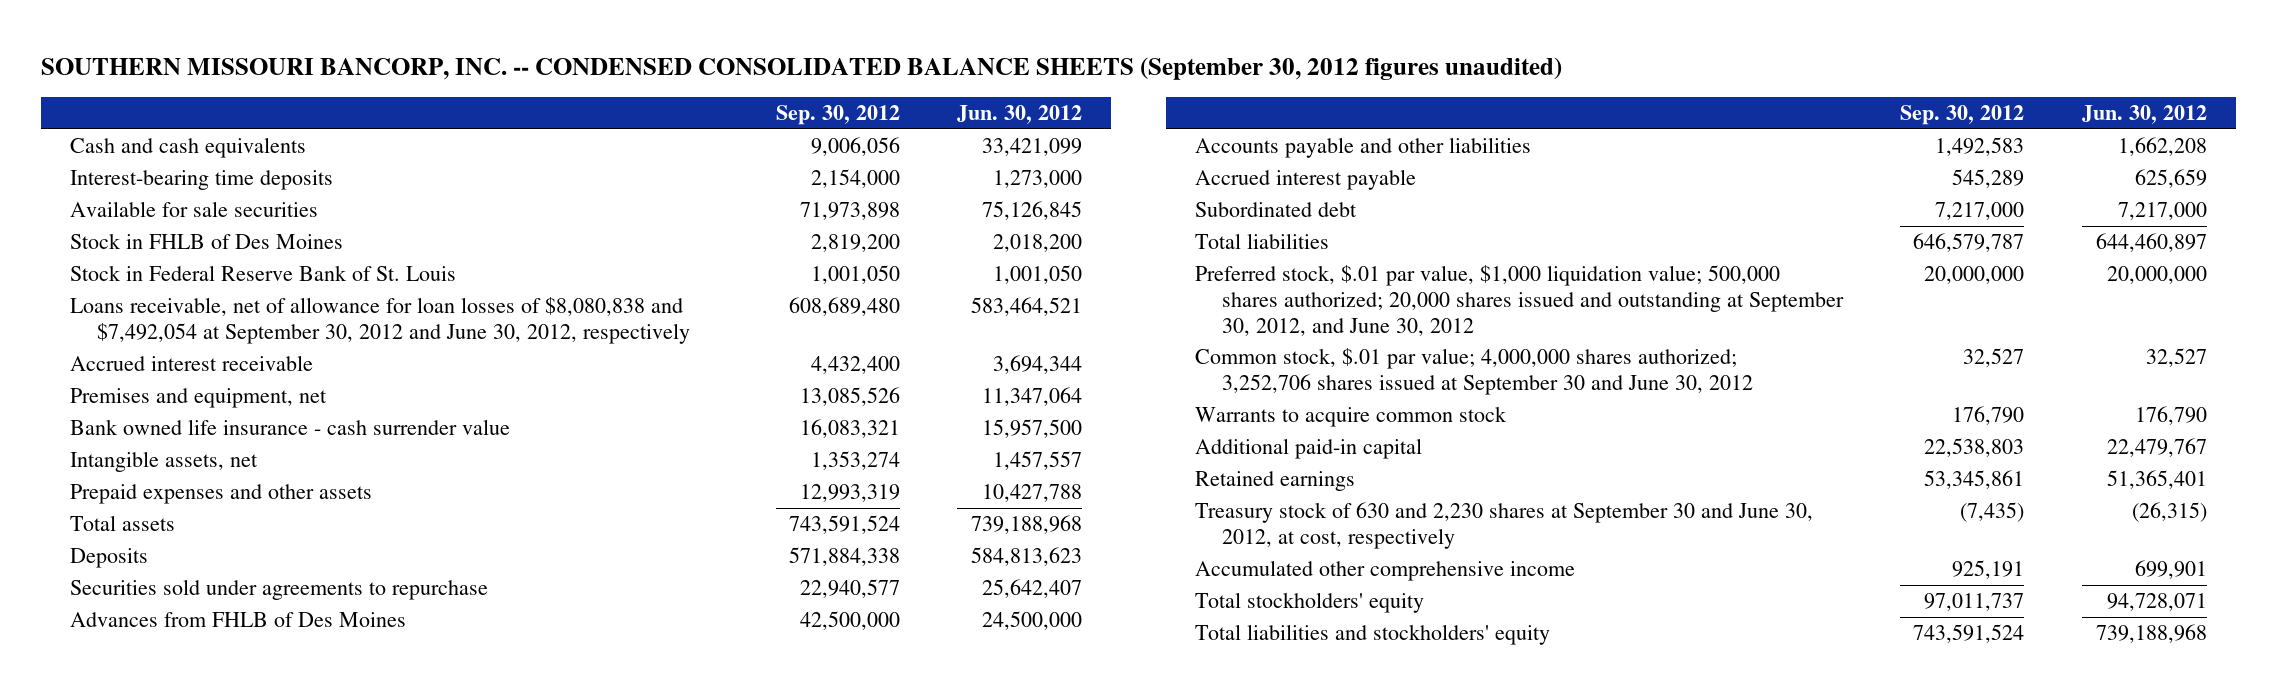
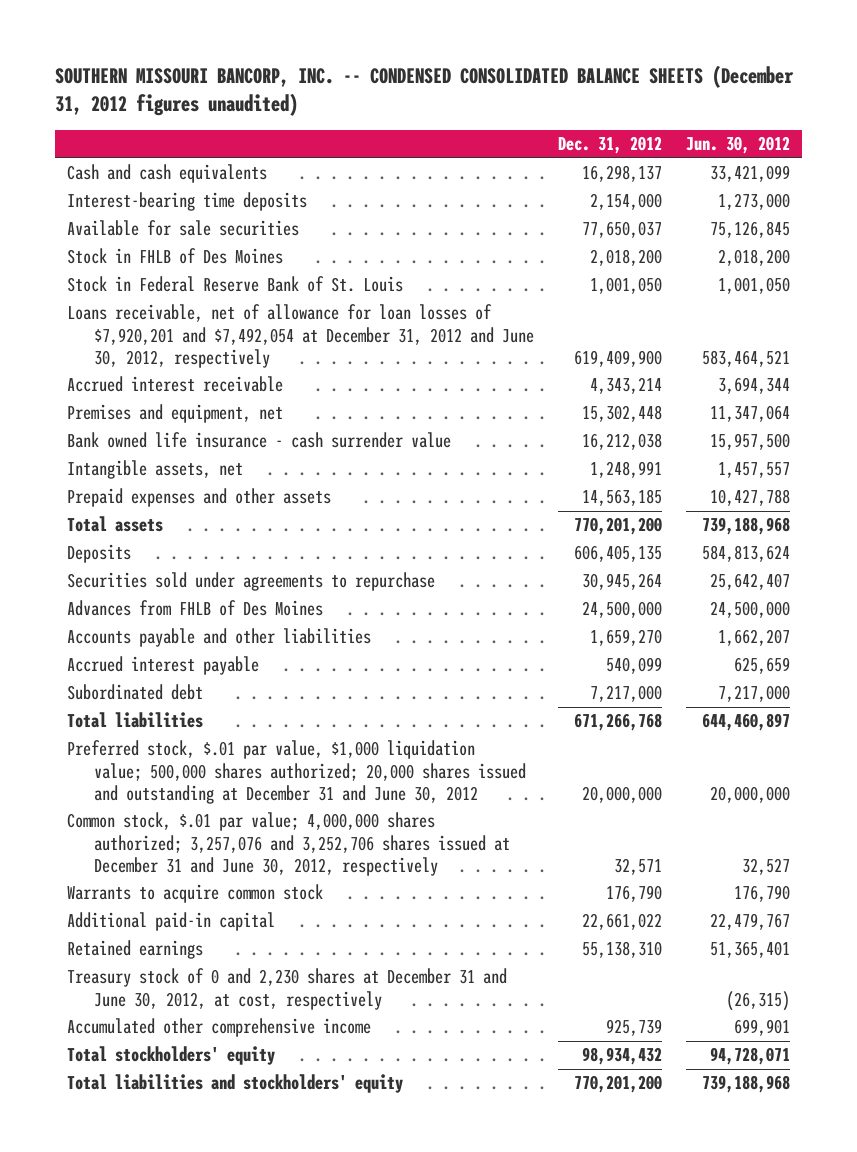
[41,56,1563,80] SOUTHERN MISSOURI BANCORP, INC. -- CONDENSED CONSOLIDATED BALANCE SHEETS (September 30, 2012 figures unaudited) -> [54,64,794,117] SOUTHERN MISSOURI BANCORP, INC. -- CONDENSED CONSOLIDATED BALANCE SHEETS (December 31, 2012 figures unaudited)
[775,105,900,126] Sep. 30, 2012 -> none
none -> [558,135,663,154] Dec. 31, 2012
[69,297,690,344] Loans receivable, net of allowance for loan losses of $8,080,838 and $7,492,054 at September 30, 2012 and June 30, 2012, respectively -> [66,304,534,368] Loans receivable, net of allowance for loan losses of $7,920,201 and $7,492,054 at December 31, 2012 and June 30, 2012, respectively
[971,547,1083,567] 584,813,623 -> [702,545,791,563] 584,813,624
[2117,137,2207,157] 1,662,208 -> [718,629,791,647] 1,662,207
[1194,265,1844,336] Preferred stock, $.01 par value, $1,000 liquidation value; 500,000 shares authorized; 20,000 shares issued and outstanding at September 30, 2012, and June 30, 2012 -> [66,740,526,804] Preferred stock, $.01 par value, $1,000 liquidation value; 500,000 shares authorized; 20,000 shares issued and outstanding at December 31 and June 30, 2012
[1194,348,1753,395] Common stock, $.01 par value; 4,000,000 shares authorized; 3,252,706 shares issued at September 30 and June 30, 2012 -> [66,812,510,876] Common stock, $.01 par value; 4,000,000 shares authorized; 3,257,076 and 3,252,706 shares issued at December 31 and June 30, 2012, respectively
[1194,502,1813,549] Treasury stock of 630 and 2,230 shares at September 30 and June 30, 2012, at cost, respectively -> [66,968,507,1010] Treasury stock of 0 and 2,230 shares at December 31 and June 30, 2012, at cost, respectively

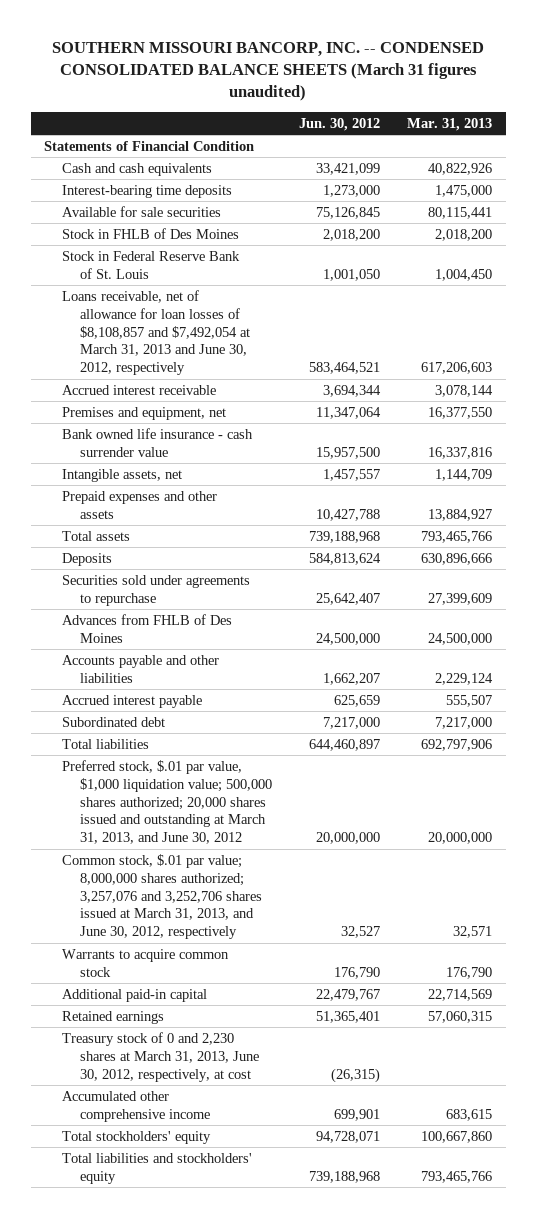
[54,64,794,117] SOUTHERN MISSOURI BANCORP, INC. -- CONDENSED CONSOLIDATED BALANCE SHEETS (December 31, 2012 figures unaudited) -> [52,41,485,102] SOUTHERN MISSOURI BANCORP, INC. -- CONDENSED CONSOLIDATED BALANCE SHEETS (March 31 figures unaudited)
[558,135,663,154] Dec. 31, 2012 -> none
none -> [407,117,493,131] Mar. 31, 2013
none -> [44,140,255,151] Statements of Financial Condition
[66,304,534,368] Loans receivable, net of allowance for loan losses of $7,920,201 and $7,492,054 at December 31, 2012 and June 30, 2012, respectively -> [62,289,250,376] Loans receivable, net of allowance for loan losses of $8,108,857 and $7,492,054 at March 31, 2013 and June 30, 2012, respectively
[66,740,526,804] Preferred stock, $.01 par value, $1,000 liquidation value; 500,000 shares authorized; 20,000 shares issued and outstanding at December 31 and June 30, 2012 -> [62,759,272,845] Preferred stock, $.01 par value, $1,000 liquidation value; 500,000 shares authorized; 20,000 shares issued and outstanding at March 31, 2013, and June 30, 2012
[66,812,510,876] Common stock, $.01 par value; 4,000,000 shares authorized; 3,257,076 and 3,252,706 shares issued at December 31 and June 30, 2012, respectively -> [62,853,262,940] Common stock, $.01 par value; 8,000,000 shares authorized; 3,257,076 and 3,252,706 shares issued at March 31, 2013, and June 30, 2012, respectively
[66,968,507,1010] Treasury stock of 0 and 2,230 shares at December 31 and June 30, 2012, at cost, respectively -> [62,1031,259,1082] Treasury stock of 0 and 2,230 shares at March 31, 2013, June 30, 2012, respectively, at cost

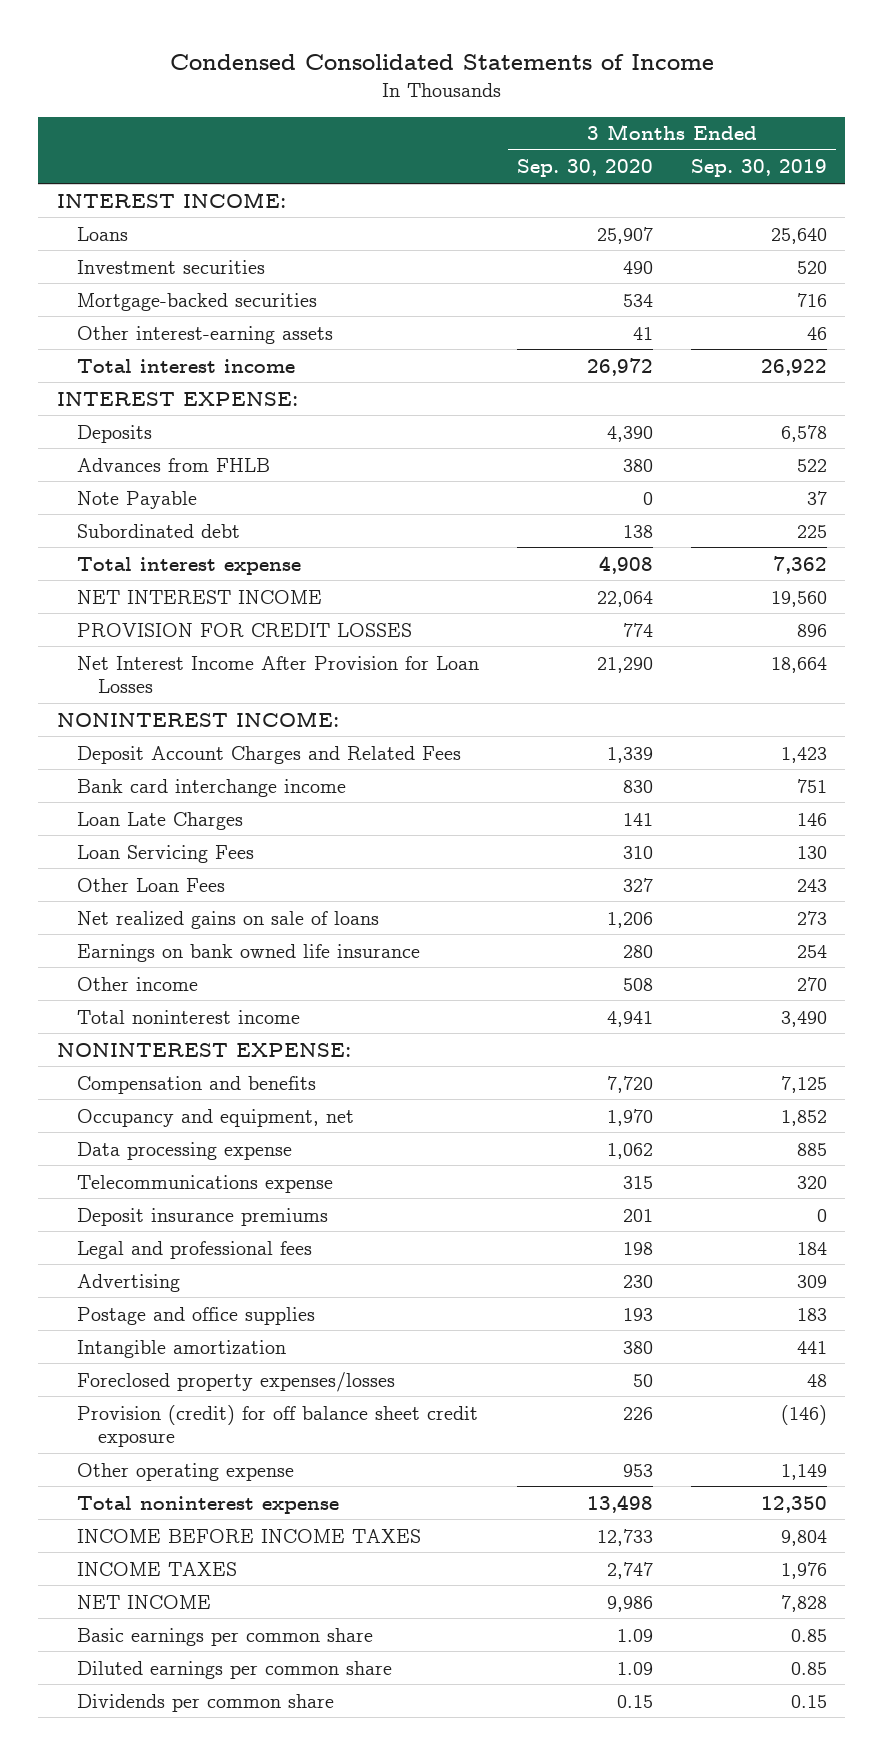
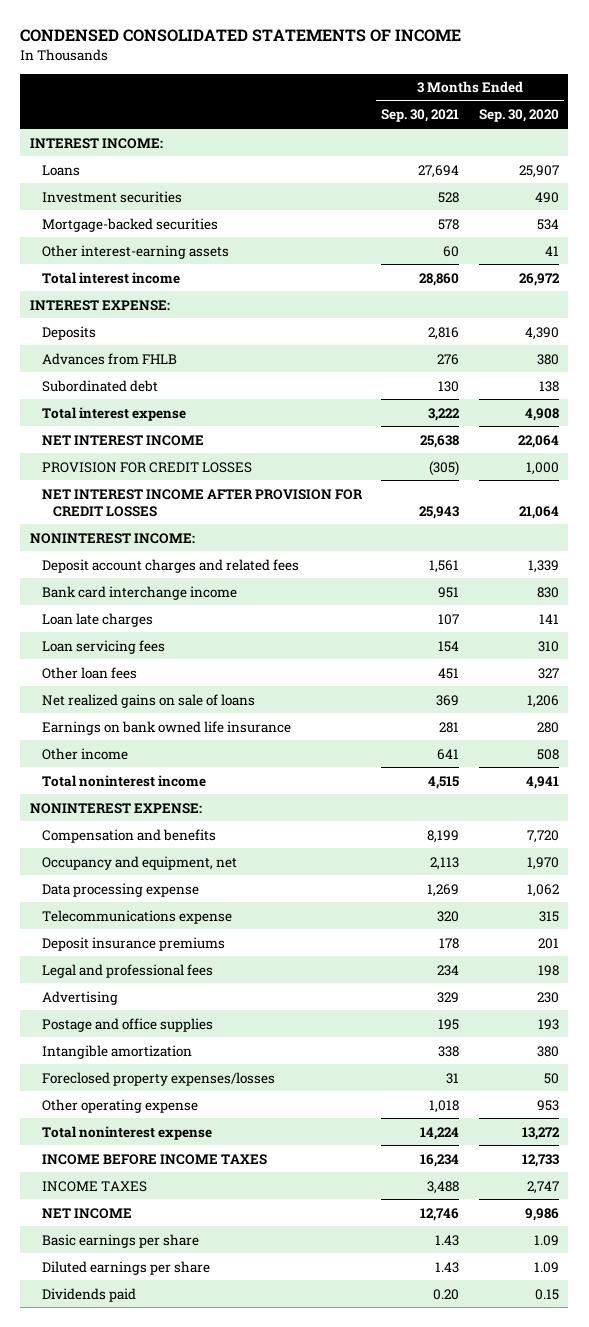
[169,53,714,70] Condensed Consolidated Statements of Income -> [20,29,462,43] CONDENSED CONSOLIDATED STATEMENTS OF INCOME
[690,159,827,178] Sep. 30, 2019 -> none
none -> [381,109,460,123] Sep. 30, 2021
[77,490,198,509] Note Payable -> none
[623,622,654,637] 774 -> [525,461,559,475] 1,000
[77,655,480,694] Net Interest Income After Provision for Loan Losses -> [41,488,363,517] NET INTEREST INCOME AFTER PROVISION FOR CREDIT LOSSES
[597,656,654,673] 21,290 -> [518,505,559,519] 21,064
[77,745,462,764] Deposit Account Charges and Related Fees -> [41,558,299,573] Deposit account charges and related fees
[77,811,244,830] Loan Late Charges -> [41,612,153,627] Loan late charges
[77,844,255,863] Loan Servicing Fees -> [41,639,165,654] Loan servicing fees
[77,877,226,892] Other Loan Fees -> [41,666,137,679] Other loan fees
[77,1404,479,1448] Provision (credit) for off balance sheet credit exposure -> none
[587,1494,654,1513] 13,498 -> [521,1126,560,1140] 13,272
[77,1627,374,1646] Basic earnings per common share -> [41,1233,199,1248] Basic earnings per share
[77,1660,393,1679] Diluted earnings per common share -> [41,1260,210,1275] Diluted earnings per share
[77,1693,335,1712] Dividends per common share -> [41,1287,136,1302] Dividends paid

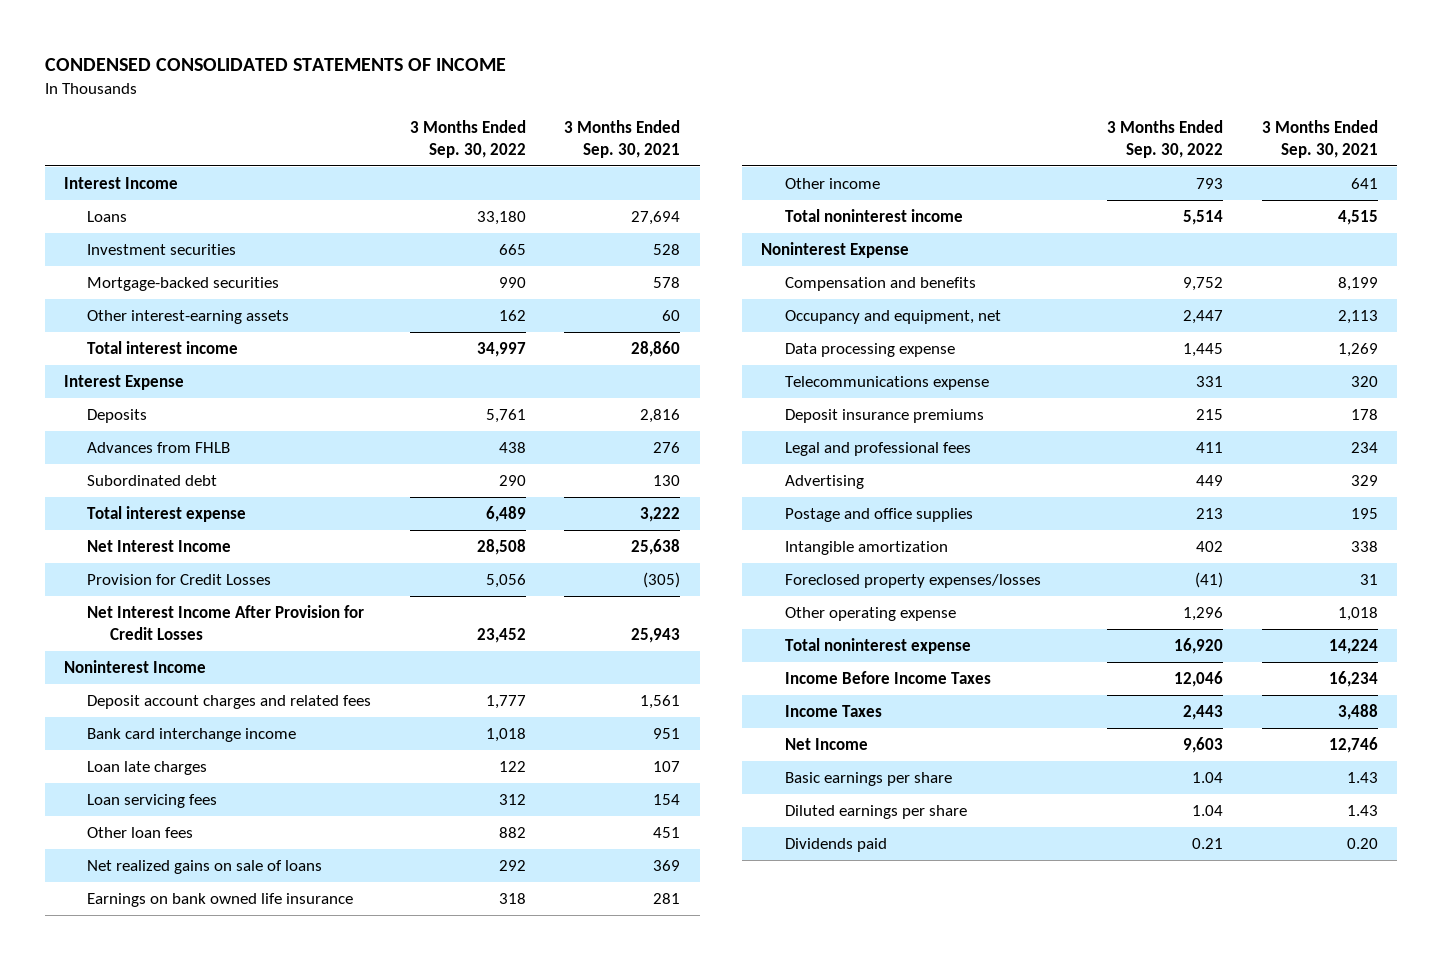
[478,109,559,123] Sep. 30, 2020 -> none
none -> [409,120,526,158] 3 Months Ended Sep. 30, 2022
[29,137,163,149] INTEREST INCOME: -> [63,177,178,190] Interest Income
[29,299,170,311] INTEREST EXPENSE: -> [63,375,184,391] Interest Expense
[41,434,204,446] NET INTEREST INCOME -> [87,540,232,553] Net Interest Income
[41,461,252,473] PROVISION FOR CREDIT LOSSES -> [87,574,272,586] Provision for Credit Losses
[41,488,363,517] NET INTEREST INCOME AFTER PROVISION FOR CREDIT LOSSES -> [87,605,365,640] Net Interest Income After Provision for Credit Losses
[29,532,195,544] NONINTEREST INCOME: -> [63,660,206,674] Noninterest Income
[29,802,202,814] NONINTEREST EXPENSE: -> [761,242,910,259] Noninterest Expense
[41,1153,267,1165] INCOME BEFORE INCOME TAXES -> [784,671,991,685] Income Before Income Taxes
[41,1180,147,1192] INCOME TAXES -> [784,705,882,718] Income Taxes
[41,1207,132,1219] NET INCOME -> [784,738,868,751] Net Income

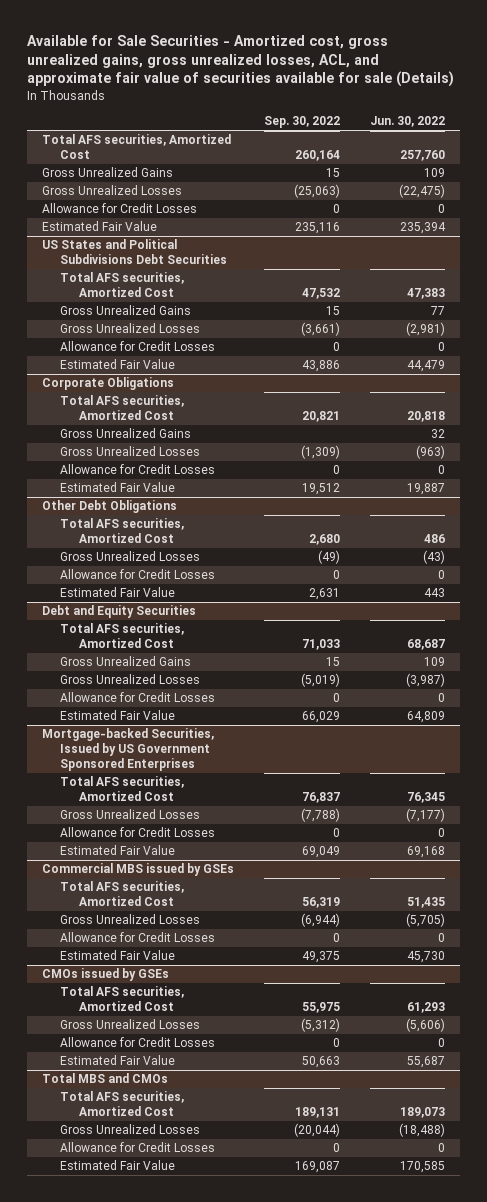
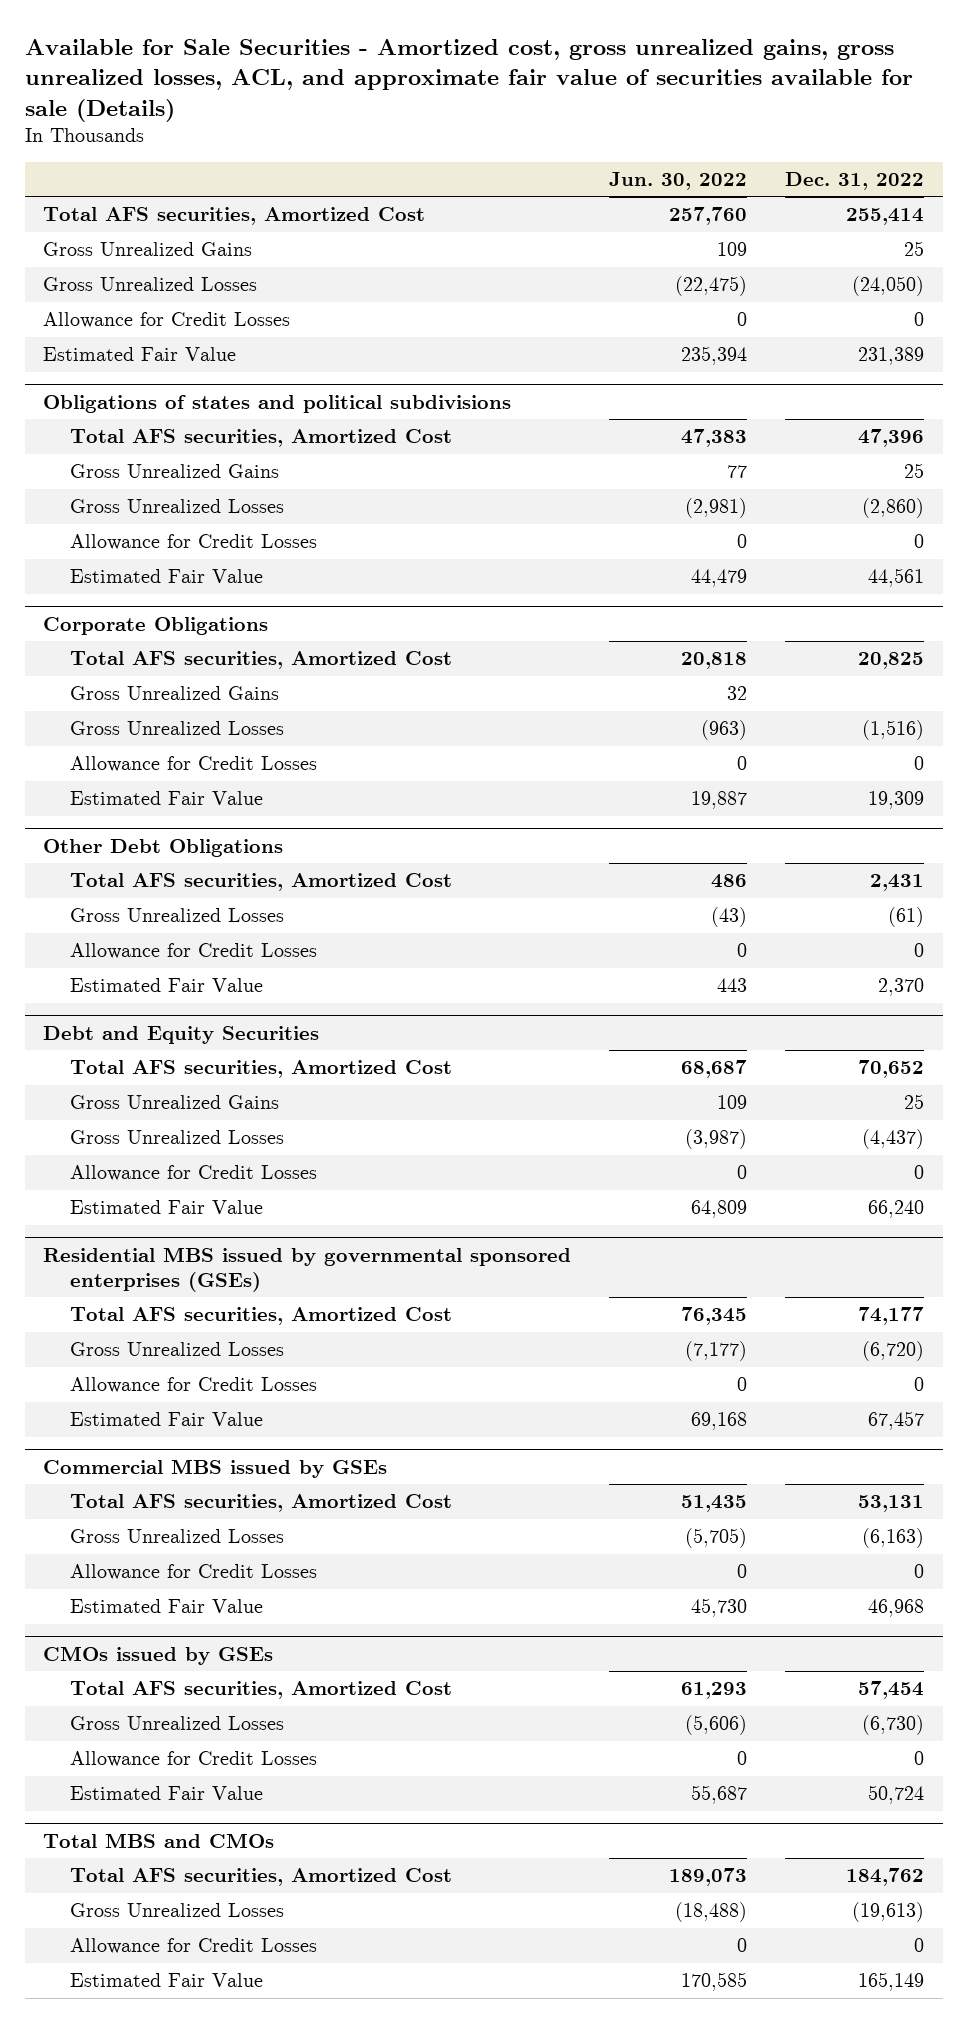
[264,116,341,129] Sep. 30, 2022 -> none
none -> [784,171,924,190] Dec. 31, 2022
[41,239,228,265] US States and Political Subdivisions Debt Securities -> [43,394,512,413] Obligations of states and political subdivisions
[41,728,214,771] Mortgage-backed Securities, Issued by US Government Sponsored Enterprises -> [43,1246,572,1292] Residential MBS issued by governmental sponsored enterprises (GSEs)

